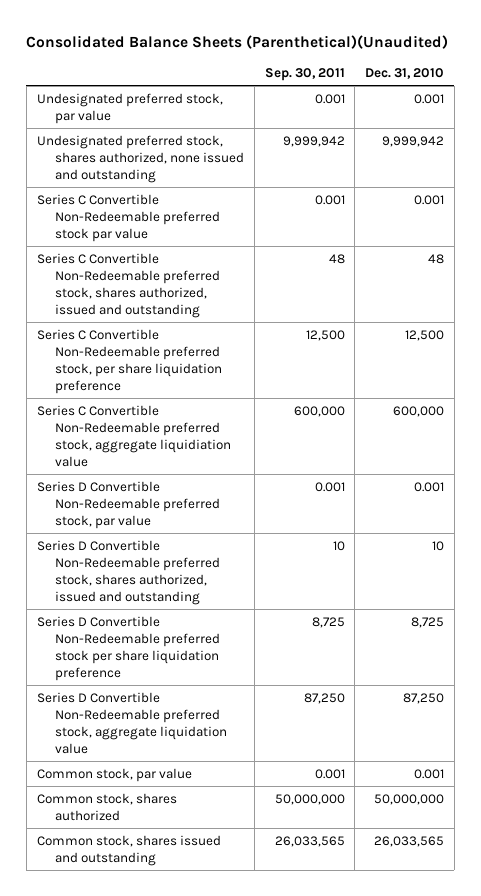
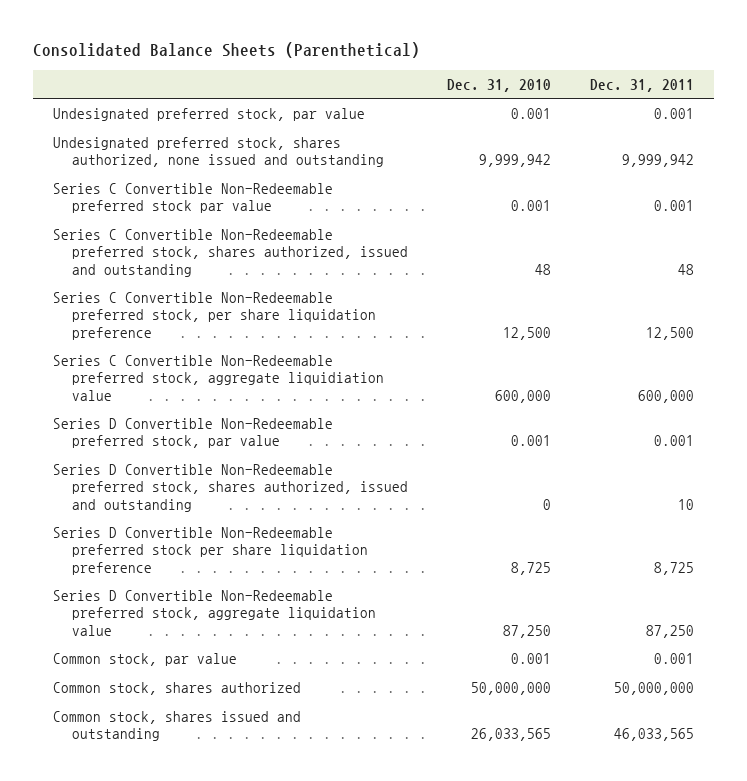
[26,34,449,49] Consolidated Balance Sheets (Parenthetical)(Unaudited) -> [33,42,421,59] Consolidated Balance Sheets (Parenthetical)
[264,67,345,81] Sep. 30, 2011 -> none
none -> [590,78,695,92] Dec. 31, 2011
[432,540,445,551] 10 -> [542,498,551,510] 0

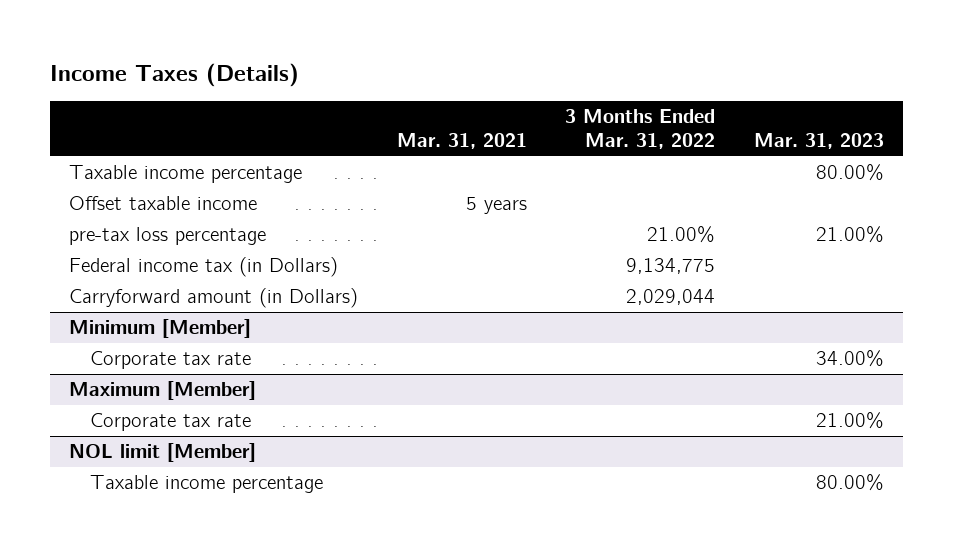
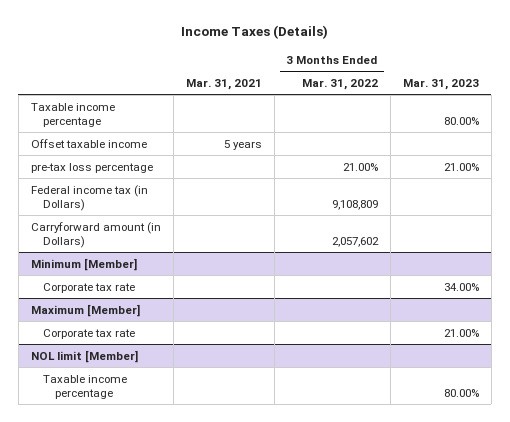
[626,258,716,275] 9,134,775 -> [331,200,378,211] 9,108,809
[626,289,716,306] 2,029,044 -> [331,237,379,248] 2,057,602

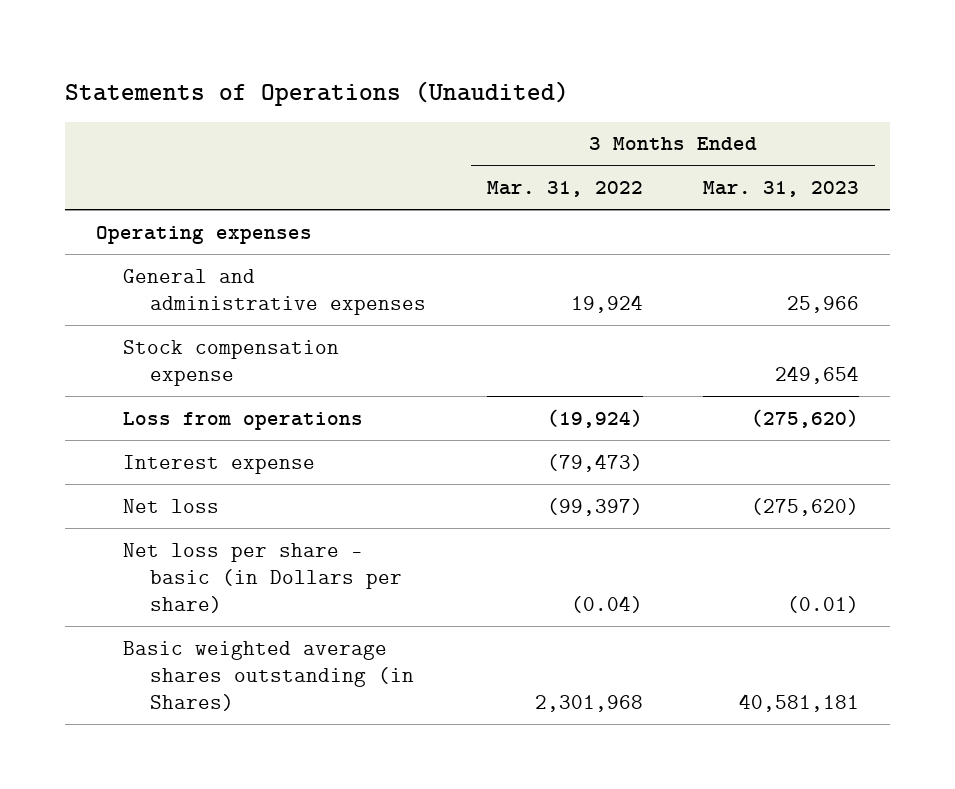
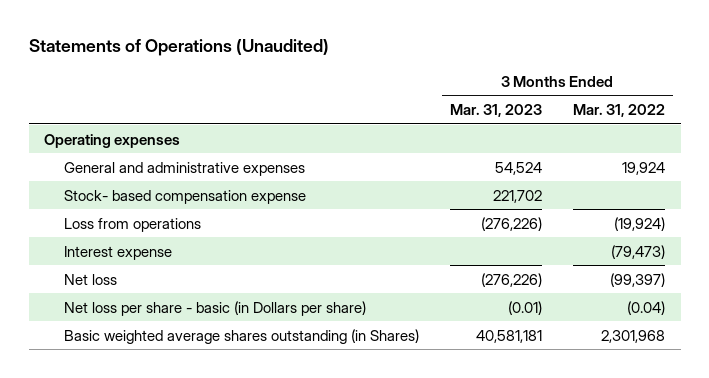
[787,295,860,313] 25,966 -> [494,161,542,175] 54,524
[122,339,339,386] Stock compensation expense -> [63,189,306,204] Stock- based compensation expense
[775,365,860,384] 249,654 -> [492,189,542,203] 221,702
[751,408,860,428] (275,620) -> [480,216,542,231] (276,226)
[751,497,860,516] (275,620) -> [480,272,542,287] (276,226)

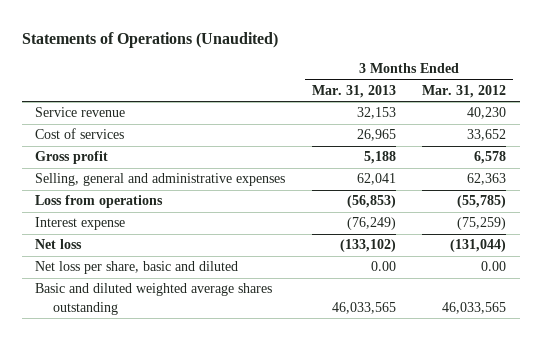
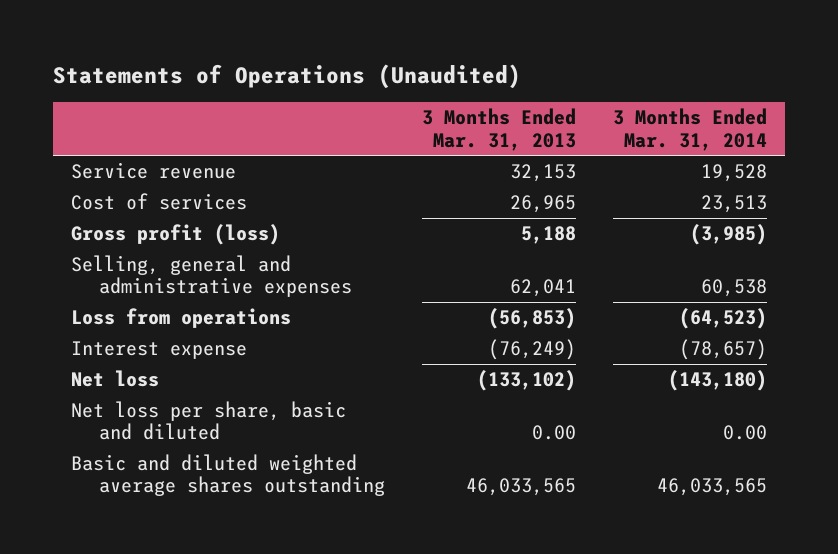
[422,84,507,98] Mar. 31, 2012 -> none
none -> [612,108,767,151] 3 Months Ended Mar. 31, 2014
[35,151,109,165] Gross profit -> [71,224,281,246] Gross profit (loss)

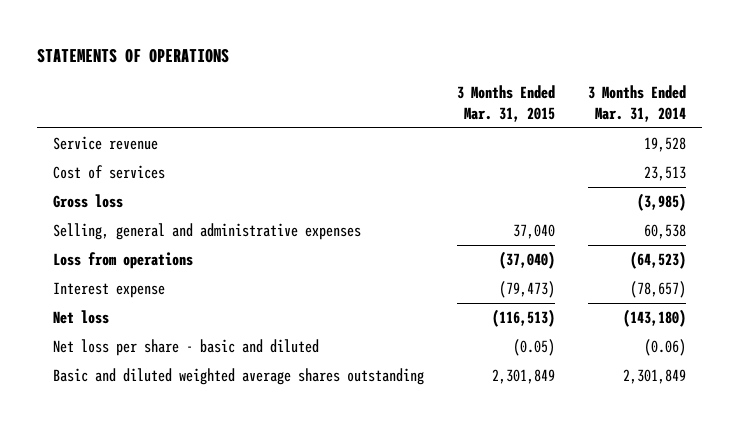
[52,63,521,89] Statements of Operations (Unaudited) -> [37,48,230,64] STATEMENTS OF OPERATIONS
[421,108,576,151] 3 Months Ended Mar. 31, 2013 -> none
none -> [457,85,556,122] 3 Months Ended Mar. 31, 2015
[71,224,281,246] Gross profit (loss) -> [53,194,124,209] Gross loss
[71,401,347,441] Net loss per share, basic and diluted -> [53,339,320,357] Net loss per share - basic and diluted
[722,425,767,441] 0.00 -> [643,339,686,357] (0.06)
[656,478,767,497] 46,033,565 -> [622,369,686,385] 2,301,849

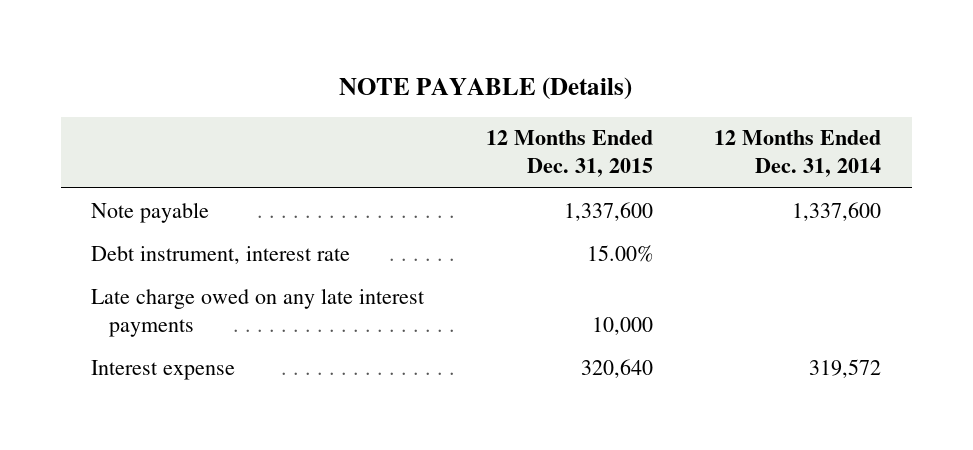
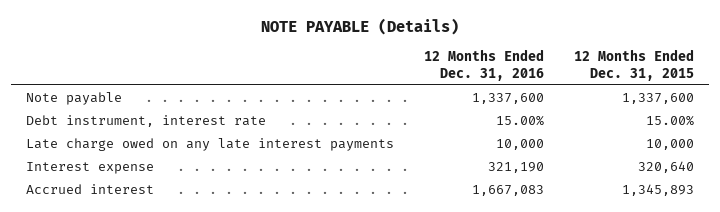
[714,130,882,178] 12 Months Ended Dec. 31, 2014 -> none
none -> [423,49,544,81] 12 Months Ended Dec. 31, 2016
none -> [26,184,155,195] Accrued interest

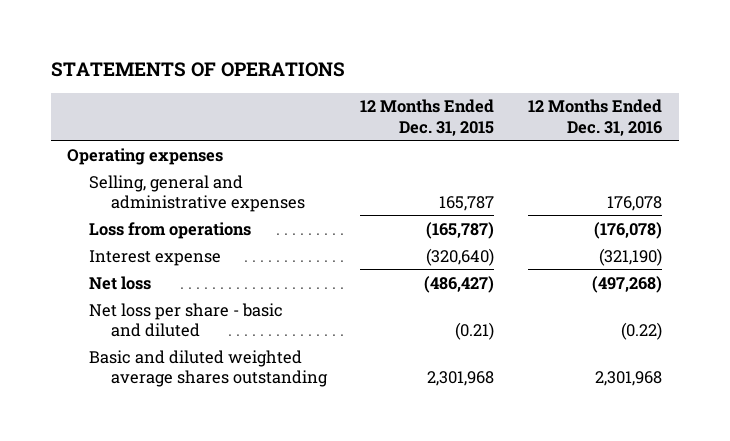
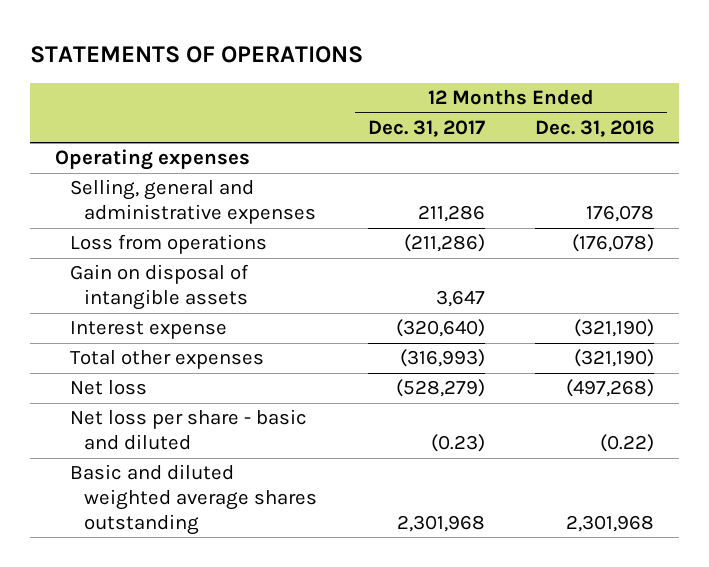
[360,99,495,136] 12 Months Ended Dec. 31, 2015 -> none
none -> [367,119,485,137] Dec. 31, 2017
none -> [69,264,249,311] Gain on disposal of intangible assets
none -> [69,350,264,370] Total other expenses

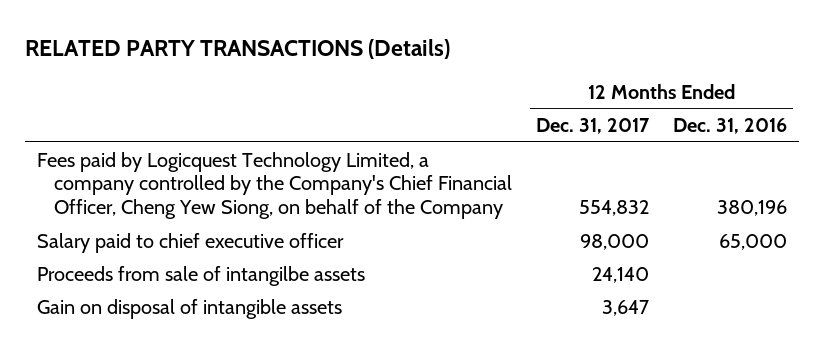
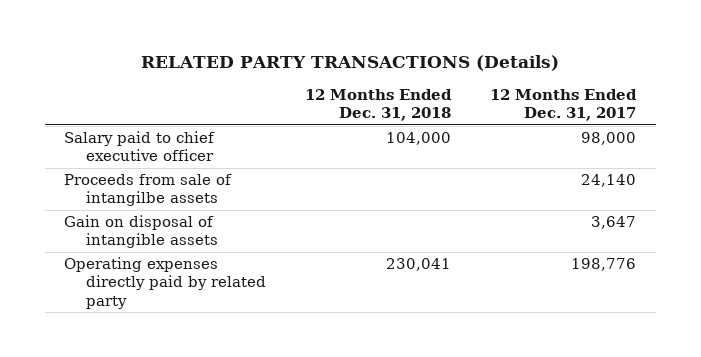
[673,118,788,135] Dec. 31, 2016 -> none
none -> [305,89,453,122] 12 Months Ended Dec. 31, 2018
[36,151,513,220] Fees paid by Logicquest Technology Limited, a company controlled by the Company's Chief Financial Officer, Cheng Yew Siong, on behalf of the Company -> none
none -> [64,257,267,309] Operating expenses directly paid by related party

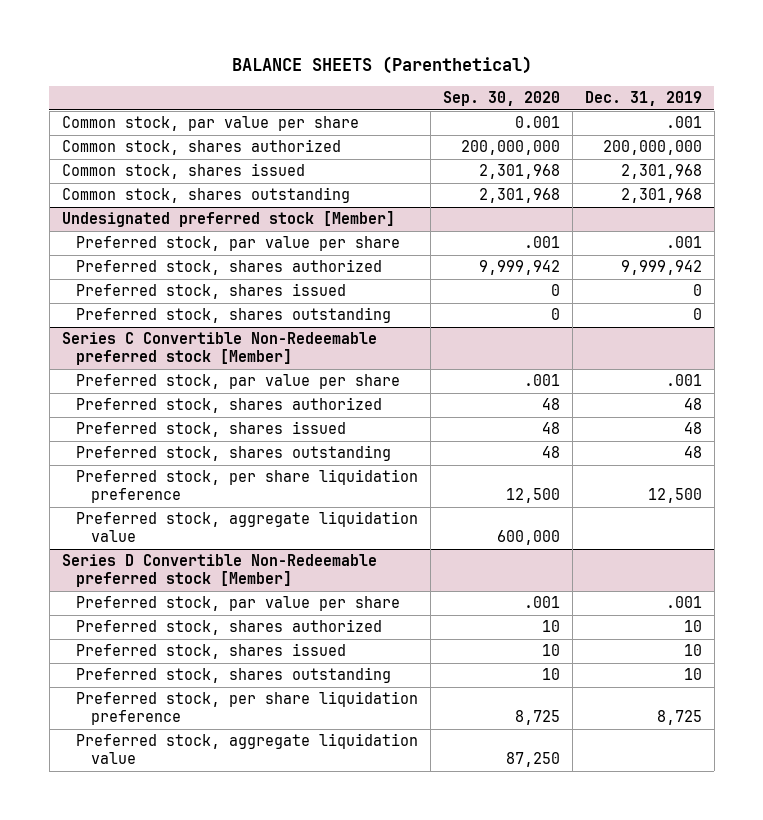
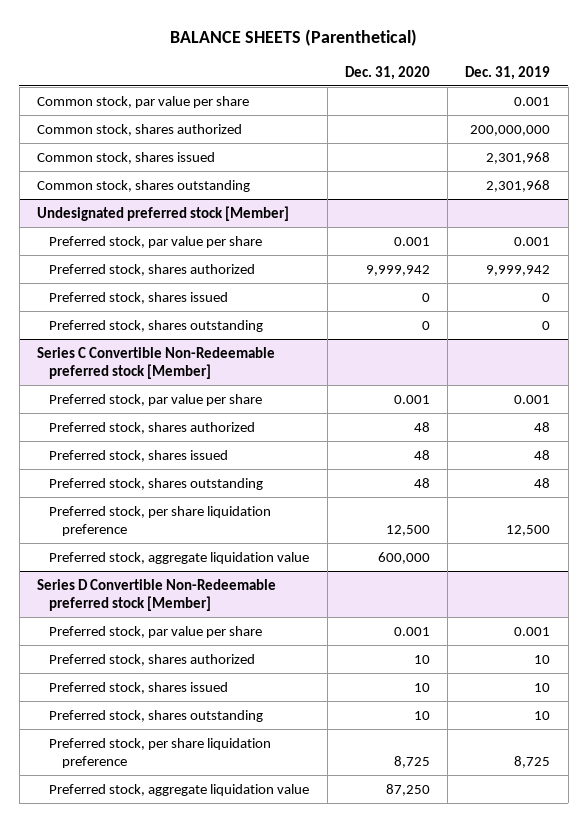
[442,90,560,106] Sep. 30, 2020 -> none
none -> [344,65,430,80] Dec. 31, 2020
[665,116,702,129] .001 -> [514,97,551,107] 0.001
[665,236,702,249] .001 -> [514,237,551,247] 0.001
[665,374,702,387] .001 -> [514,395,551,405] 0.001
[665,596,702,609] .001 -> [514,627,551,637] 0.001

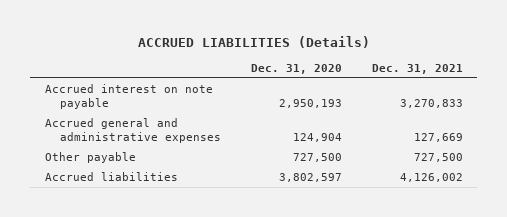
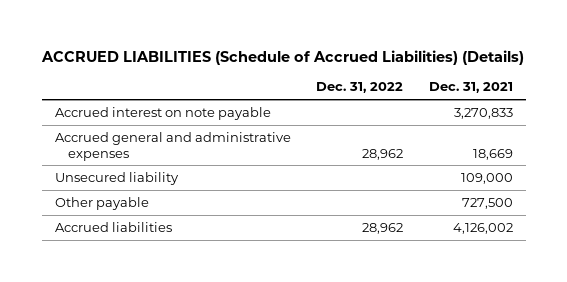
[137,36,370,49] ACCRUED LIABILITIES (Details) -> [40,49,524,65] ACCRUED LIABILITIES (Schedule of Accrued Liabilities) (Details)
[250,64,342,75] Dec. 31, 2020 -> none
none -> [316,82,404,94] Dec. 31, 2022
[413,132,463,142] 127,669 -> [472,148,513,160] 18,669
none -> [54,171,179,185] Unsecured liability

